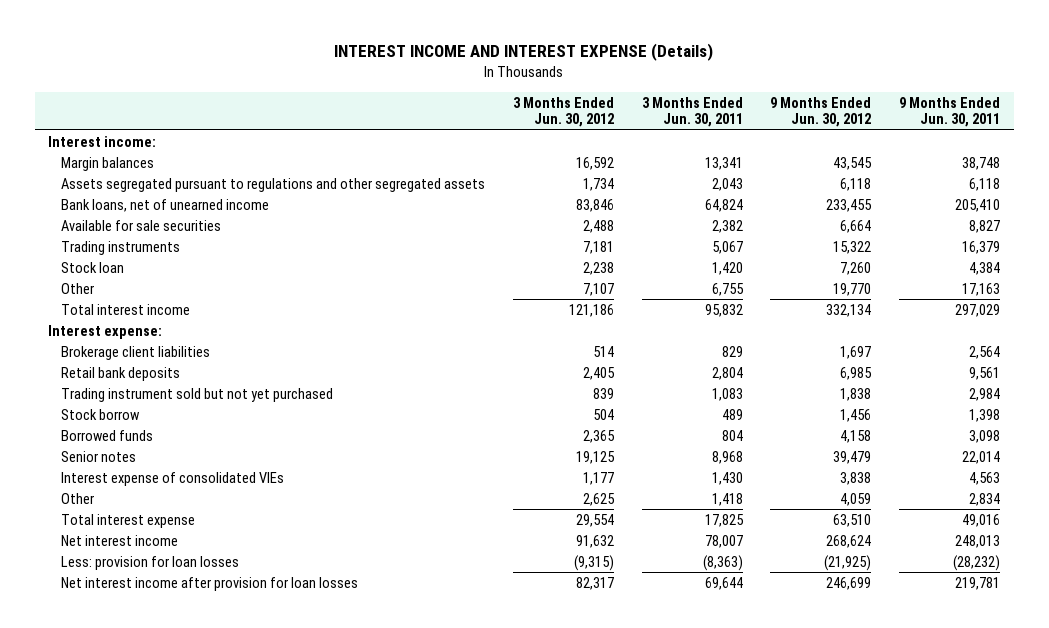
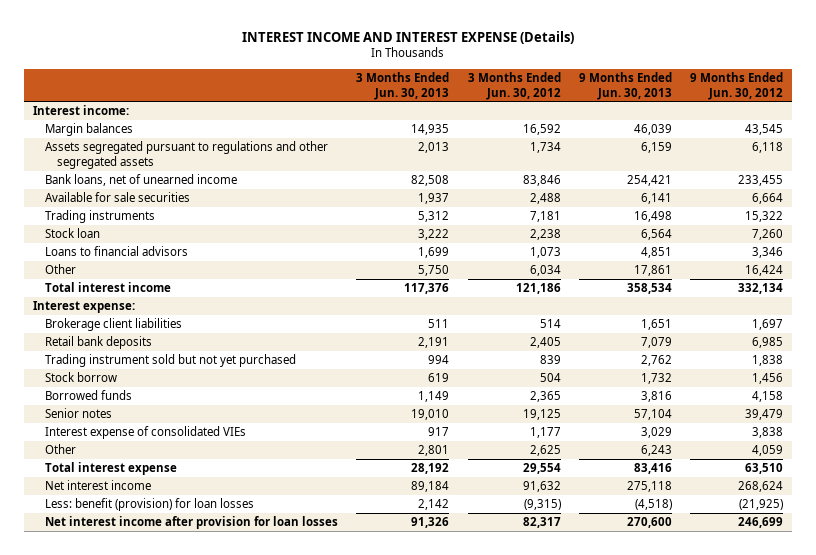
[641,96,743,128] 3 Months Ended Jun. 30, 2011 -> none
[899,96,1001,128] 9 Months Ended Jun. 30, 2011 -> none
none -> [356,71,450,100] 3 Months Ended Jun. 30, 2013
none -> [579,71,673,100] 9 Months Ended Jun. 30, 2013
none -> [45,246,189,257] Loans to financial advisors
[582,282,614,296] 7,107 -> [529,265,561,277] 6,034
[833,282,872,296] 19,770 -> [745,265,784,277] 16,424
[60,555,239,570] Less: provision for loan losses -> [45,498,255,512] Less: benefit (provision) for loan losses

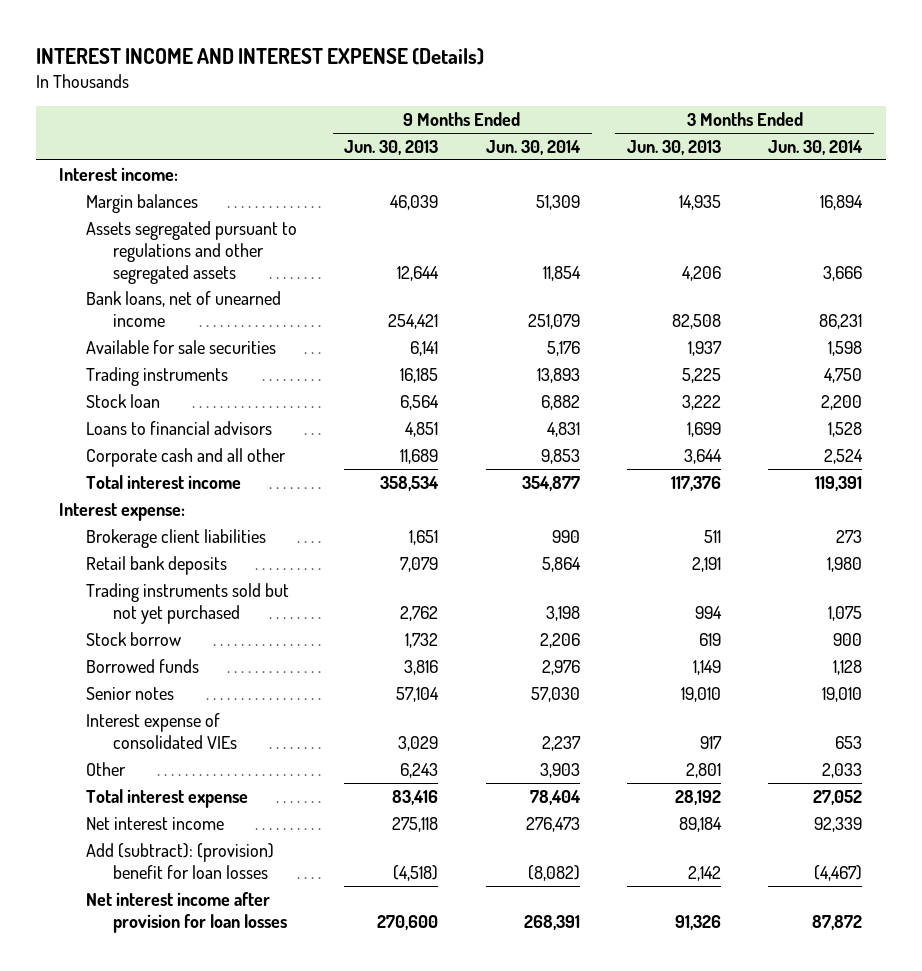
[467,71,561,100] 3 Months Ended Jun. 30, 2012 -> none
[690,71,784,100] 9 Months Ended Jun. 30, 2012 -> none
none -> [485,139,581,155] Jun. 30, 2014
none -> [768,139,864,155] Jun. 30, 2014
[418,142,450,154] 2,013 -> [682,265,722,281] 4,206
[641,142,673,154] 6,159 -> [397,265,440,281] 12,644
[418,211,450,223] 5,312 -> [682,367,722,383] 5,225
[634,211,673,223] 16,498 -> [400,367,439,383] 16,185
[45,264,77,275] Other -> [86,447,287,467] Corporate cash and all other
[418,265,450,277] 5,750 -> [684,448,723,464] 3,644
[634,265,673,277] 17,861 -> [400,448,439,464] 11,689
[45,354,297,368] Trading instrument sold but not yet purchased -> [86,582,290,624] Trading instruments sold but not yet purchased
[45,498,255,512] Less: benefit (provision) for loan losses -> [86,842,275,879] Add (subtract): (provision) benefit for loan losses

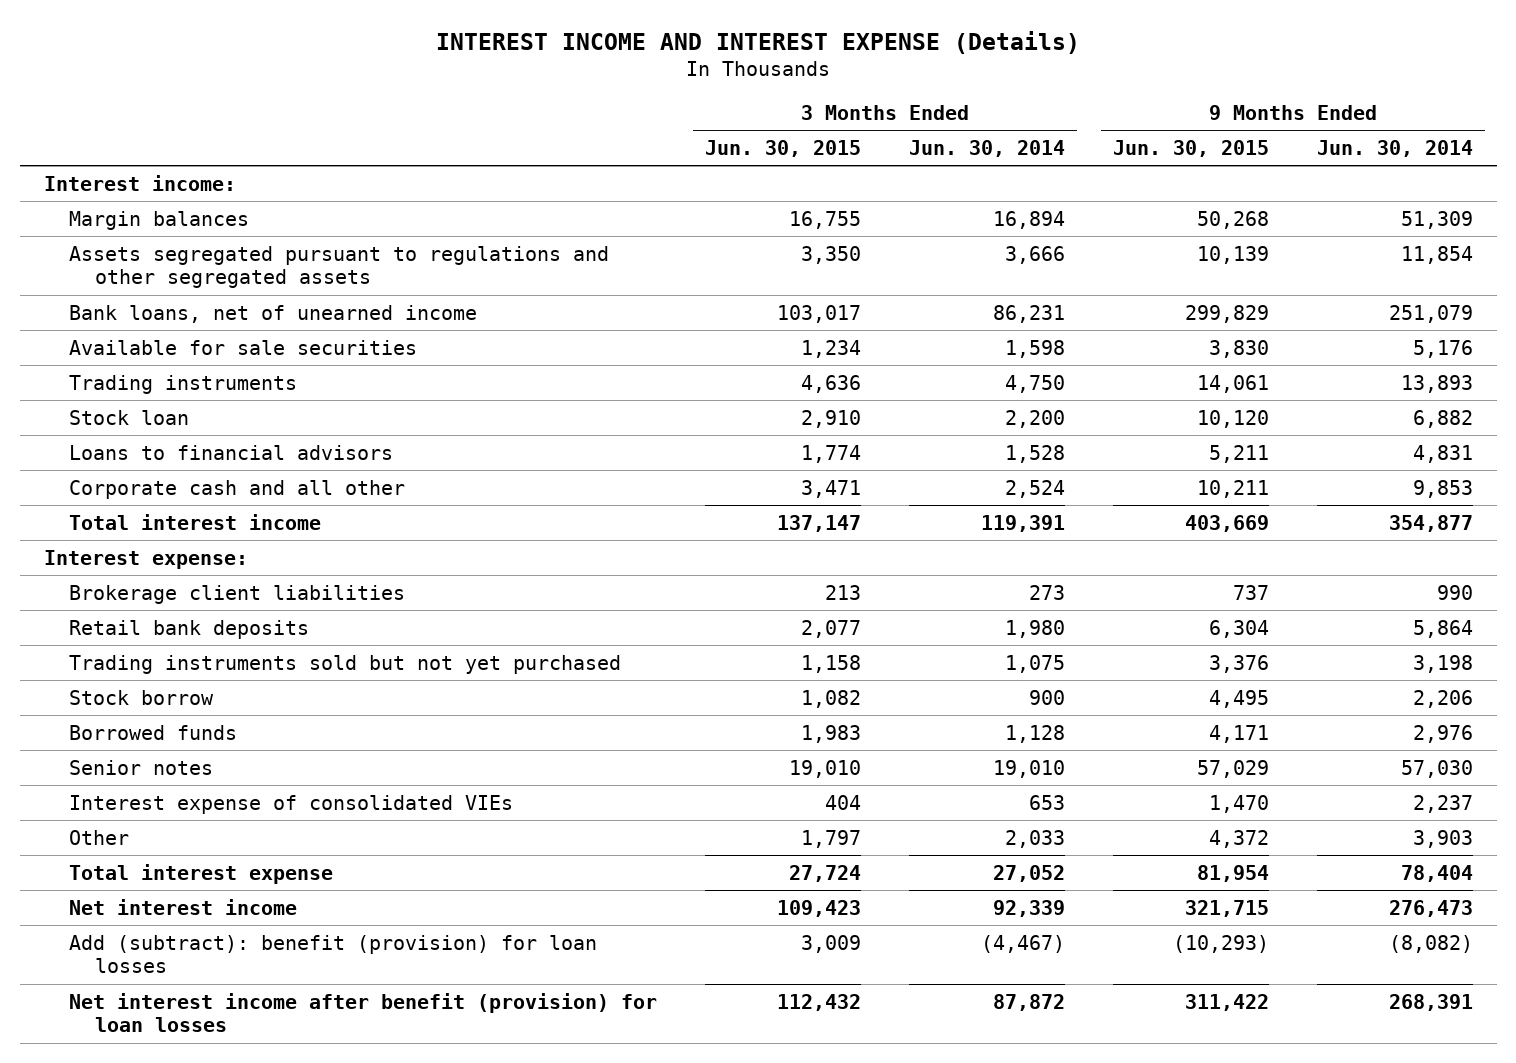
[344,139,439,155] Jun. 30, 2013 -> none
[627,139,722,155] Jun. 30, 2013 -> none
none -> [705,139,862,157] Jun. 30, 2015
none -> [1112,139,1269,157] Jun. 30, 2015
[86,842,275,879] Add (subtract): (provision) benefit for loan losses -> [69,934,598,974] Add (subtract): benefit (provision) for loan losses
[86,891,287,933] Net interest income after provision for loan losses -> [69,992,658,1033] Net interest income after benefit (provision) for loan losses

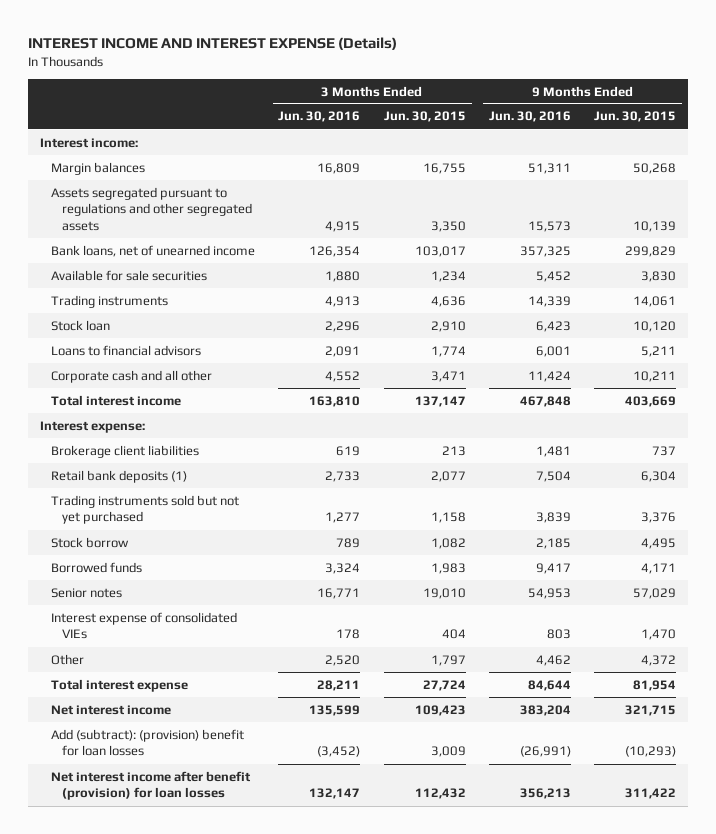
[908,139,1065,157] Jun. 30, 2014 -> none
[1316,139,1473,157] Jun. 30, 2014 -> none
none -> [278,111,361,123] Jun. 30, 2016
none -> [489,111,572,123] Jun. 30, 2016
[69,619,310,639] Retail bank deposits -> [51,469,188,483] Retail bank deposits (1)
[69,934,598,974] Add (subtract): benefit (provision) for loan losses -> [51,728,245,757] Add (subtract): (provision) benefit for loan losses

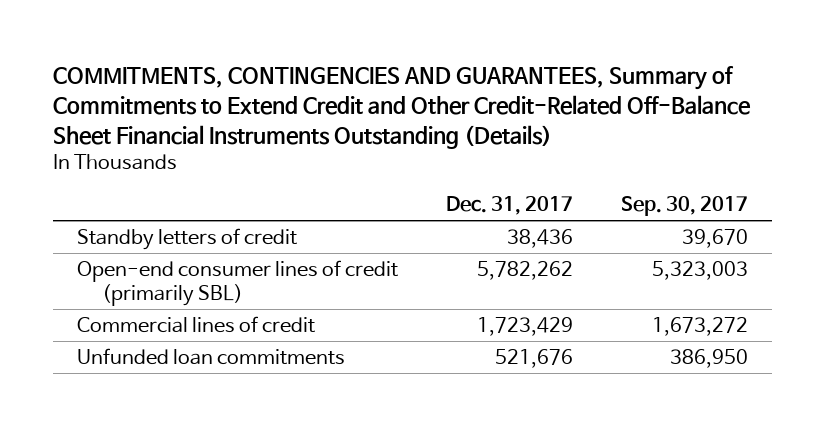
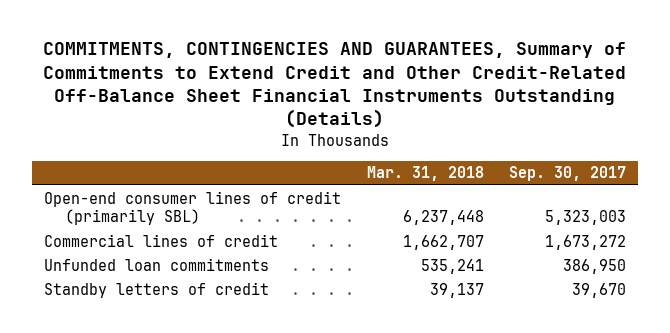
[446,196,574,216] Dec. 31, 2017 -> none
none -> [366,166,484,182] Mar. 31, 2018
[77,227,298,250] Standby letters of credit -> [44,281,270,298] Standby letters of credit

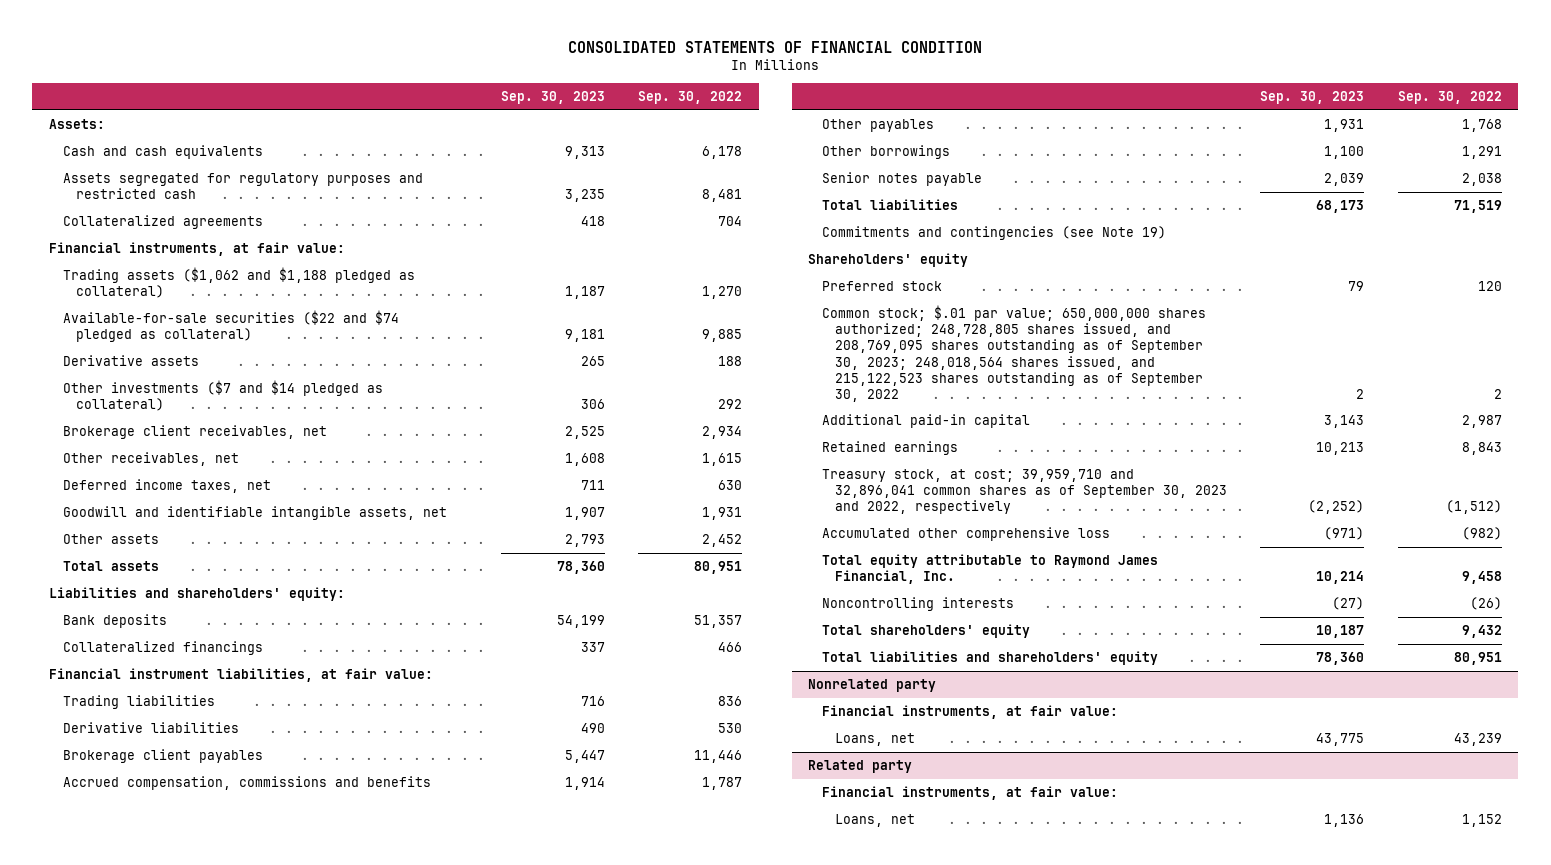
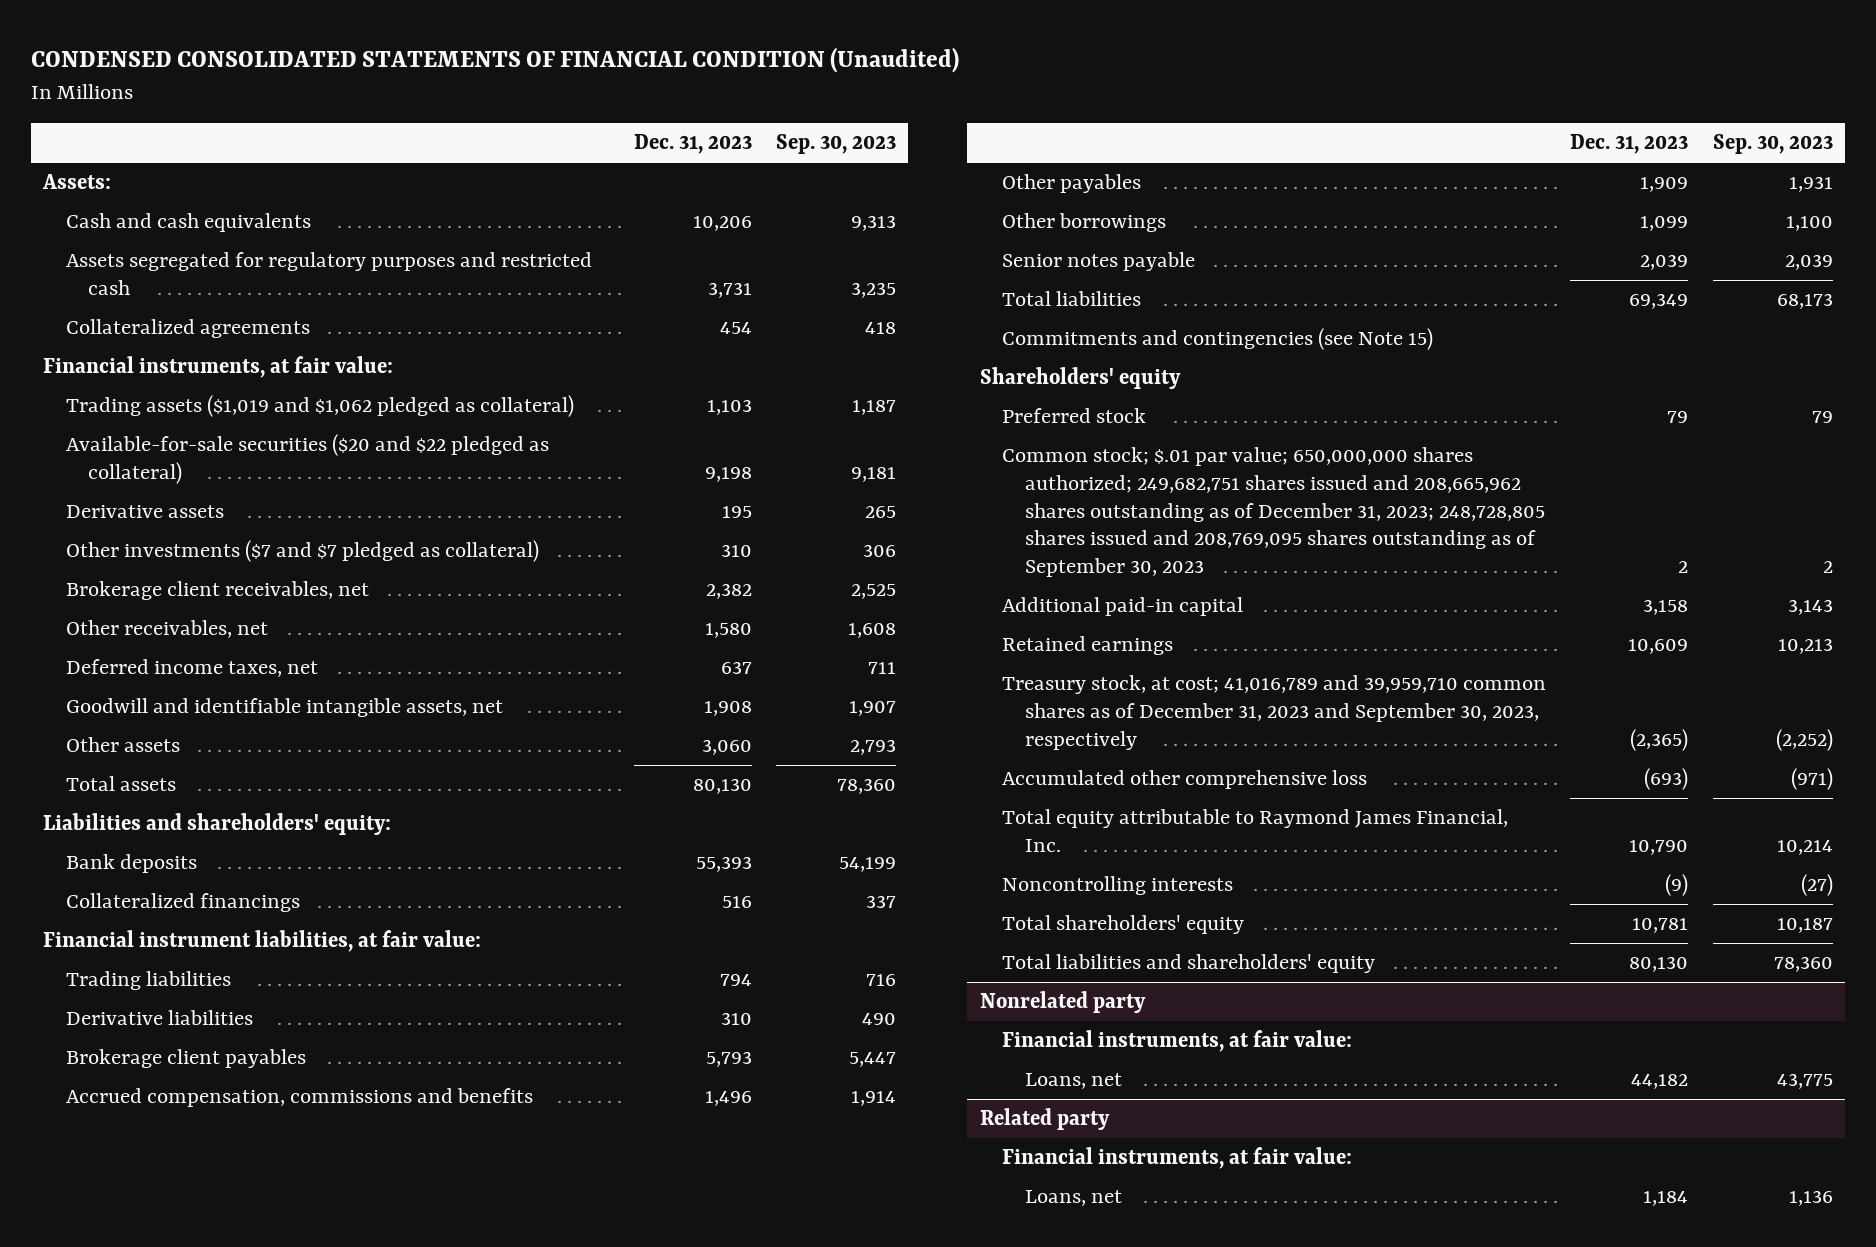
[568,40,983,53] CONSOLIDATED STATEMENTS OF FINANCIAL CONDITION -> [30,47,959,74] CONDENSED CONSOLIDATED STATEMENTS OF FINANCIAL CONDITION (Unaudited)
[638,91,743,105] Sep. 30, 2022 -> none
none -> [633,134,752,155] Dec. 31, 2023
[62,267,415,299] Trading assets ($1,062 and $1,188 pledged as collateral) -> [65,395,574,418] Trading assets ($1,019 and $1,062 pledged as collateral)
[62,310,399,343] Available-for-sale securities ($22 and $74 pledged as collateral) -> [65,434,549,485] Available-for-sale securities ($20 and $22 pledged as collateral)
[62,380,383,412] Other investments ($7 and $14 pledged as collateral) -> [65,540,539,563] Other investments ($7 and $7 pledged as collateral)
[821,226,1166,241] Commitments and contingencies (see Note 19) -> [1002,328,1434,351] Commitments and contingencies (see Note 15)
[821,305,1206,402] Common stock; $.01 par value; 650,000,000 shares authorized; 248,728,805 shares issued, and 208,769,095 shares outstanding as of September 30, 2023; 248,018,564 shares issued, and 215,122,523 shares outstanding as of September 30, 2022 -> [1002,447,1545,578] Common stock; $.01 par value; 650,000,000 shares authorized; 249,682,751 shares issued and 208,665,962 shares outstanding as of December 31, 2023; 248,728,805 shares issued and 208,769,095 shares outstanding as of September 30, 2023
[821,469,1228,515] Treasury stock, at cost; 39,959,710 and 32,896,041 common shares as of September 30, 2023 and 2022, respectively -> [1002,675,1547,750] Treasury stock, at cost; 41,016,789 and 39,959,710 common shares as of December 31, 2023 and September 30, 2023, respectively

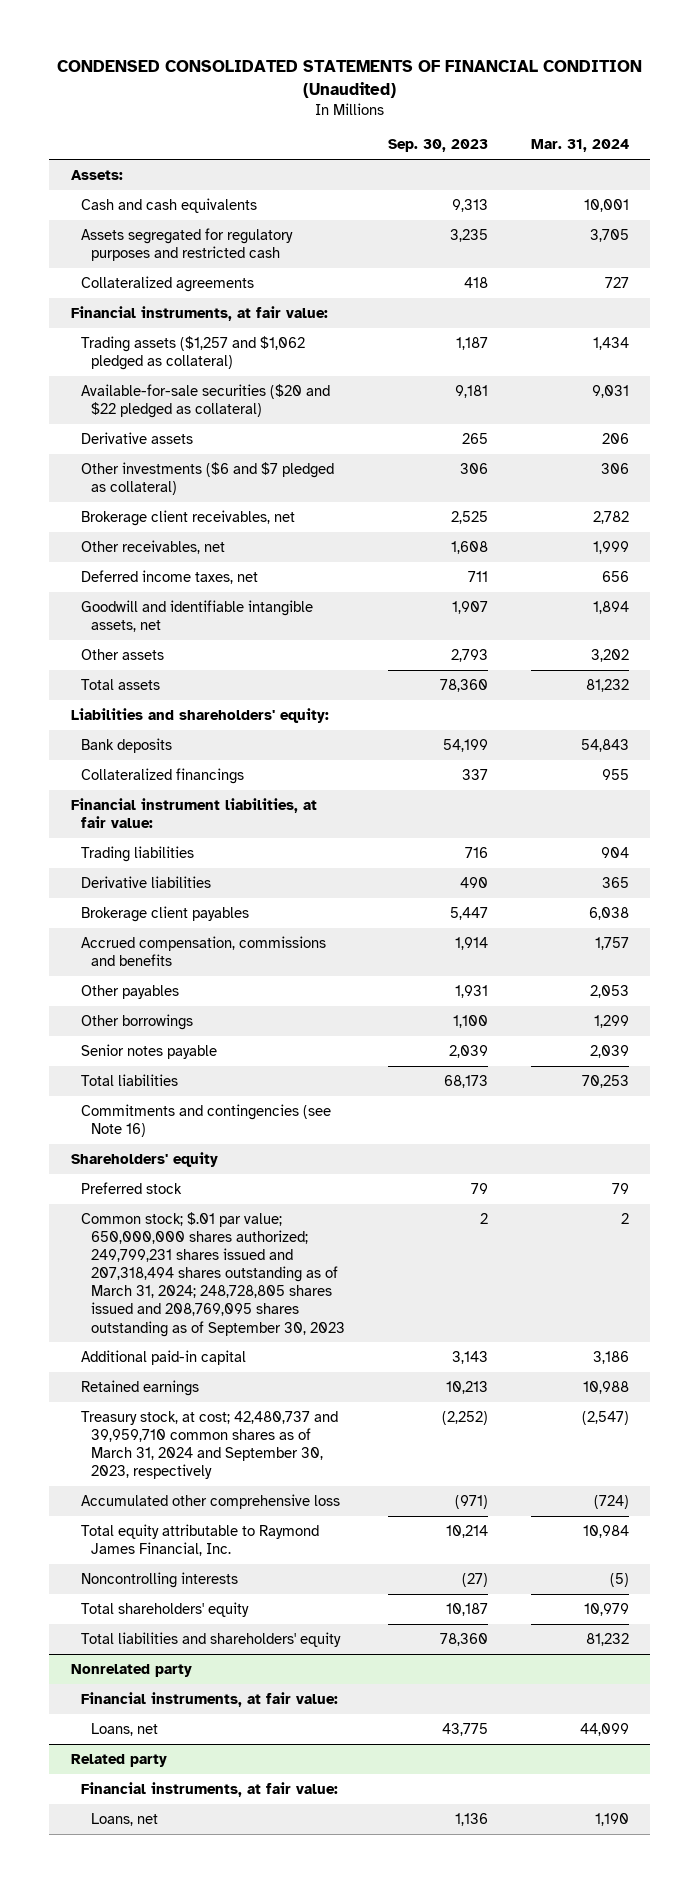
[633,134,752,155] Dec. 31, 2023 -> none
none -> [530,139,629,153] Mar. 31, 2024
[65,395,574,418] Trading assets ($1,019 and $1,062 pledged as collateral) -> [81,335,306,370] Trading assets ($1,257 and $1,062 pledged as collateral)
[65,540,539,563] Other investments ($7 and $7 pledged as collateral) -> [81,461,335,495] Other investments ($6 and $7 pledged as collateral)
[1002,328,1434,351] Commitments and contingencies (see Note 15) -> [81,1103,332,1137] Commitments and contingencies (see Note 16)
[1002,447,1545,578] Common stock; $.01 par value; 650,000,000 shares authorized; 249,682,751 shares issued and 208,665,962 shares outstanding as of December 31, 2023; 248,728,805 shares issued and 208,769,095 shares outstanding as of September 30, 2023 -> [81,1211,346,1337] Common stock; $.01 par value; 650,000,000 shares authorized; 249,799,231 shares issued and 207,318,494 shares outstanding as of March 31, 2024; 248,728,805 shares issued and 208,769,095 shares outstanding as of September 30, 2023
[1002,675,1547,750] Treasury stock, at cost; 41,016,789 and 39,959,710 common shares as of December 31, 2023 and September 30, 2023, respectively -> [81,1410,339,1480] Treasury stock, at cost; 42,480,737 and 39,959,710 common shares as of March 31, 2024 and September 30, 2023, respectively

